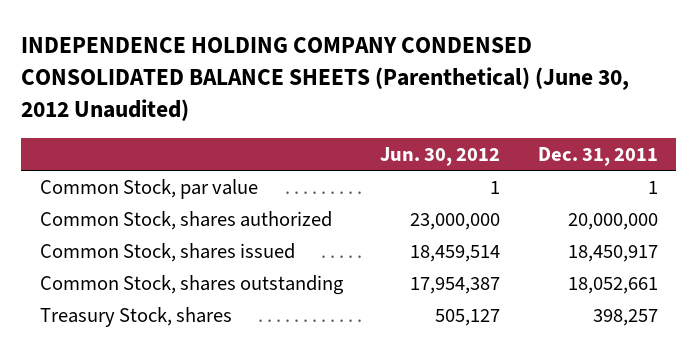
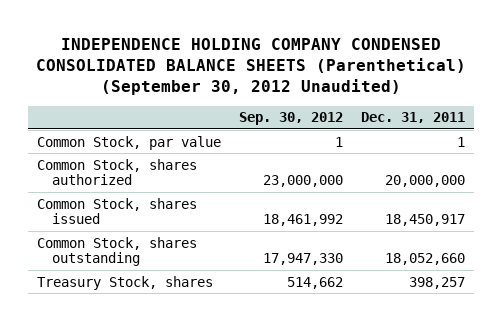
[21,37,630,122] INDEPENDENCE HOLDING COMPANY CONDENSED CONSOLIDATED BALANCE SHEETS (Parenthetical) (June 30, 2012 Unaudited) -> [35,37,466,96] INDEPENDENCE HOLDING COMPANY CONDENSED CONSOLIDATED BALANCE SHEETS (Parenthetical) (September 30, 2012 Unaudited)
[380,146,501,166] Jun. 30, 2012 -> none
none -> [238,112,343,126] Sep. 30, 2012
[567,276,658,294] 18,052,661 -> [384,253,465,266] 18,052,660

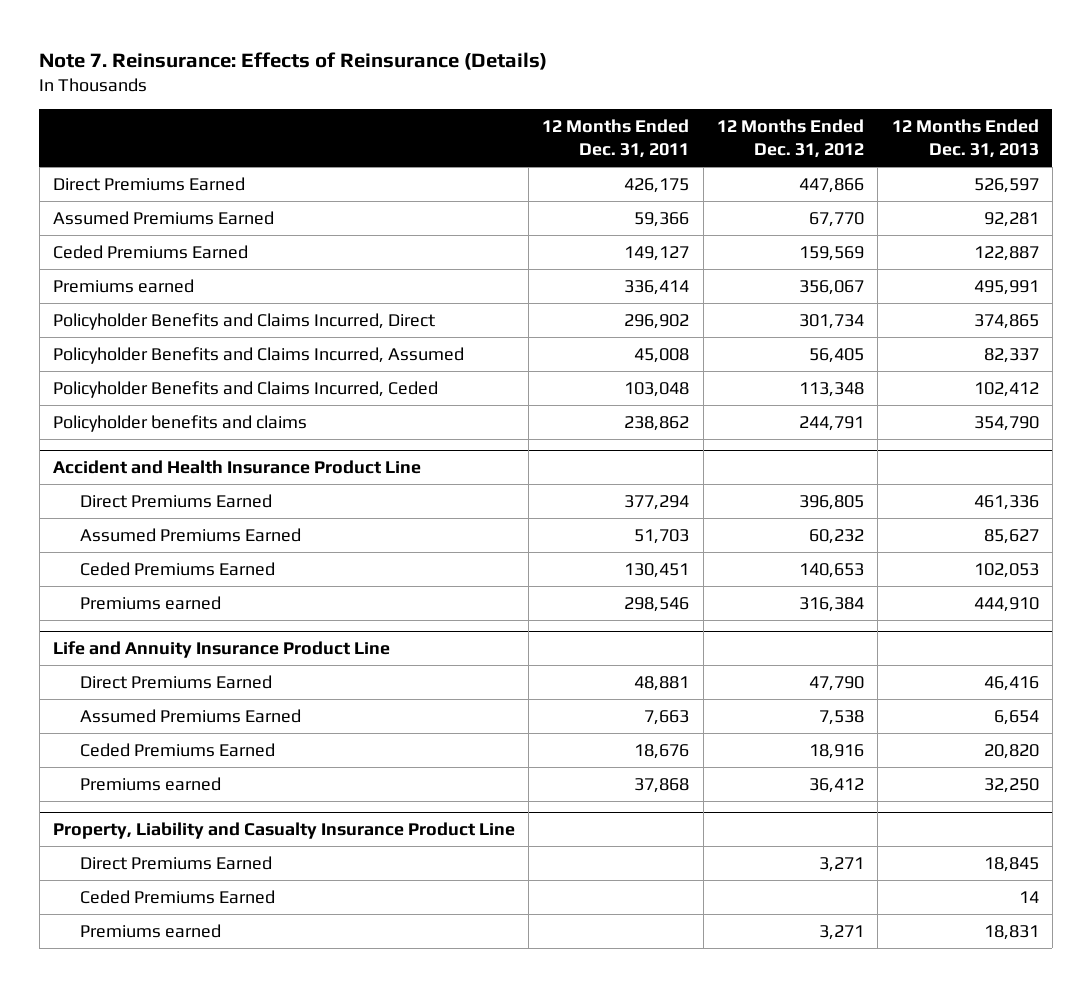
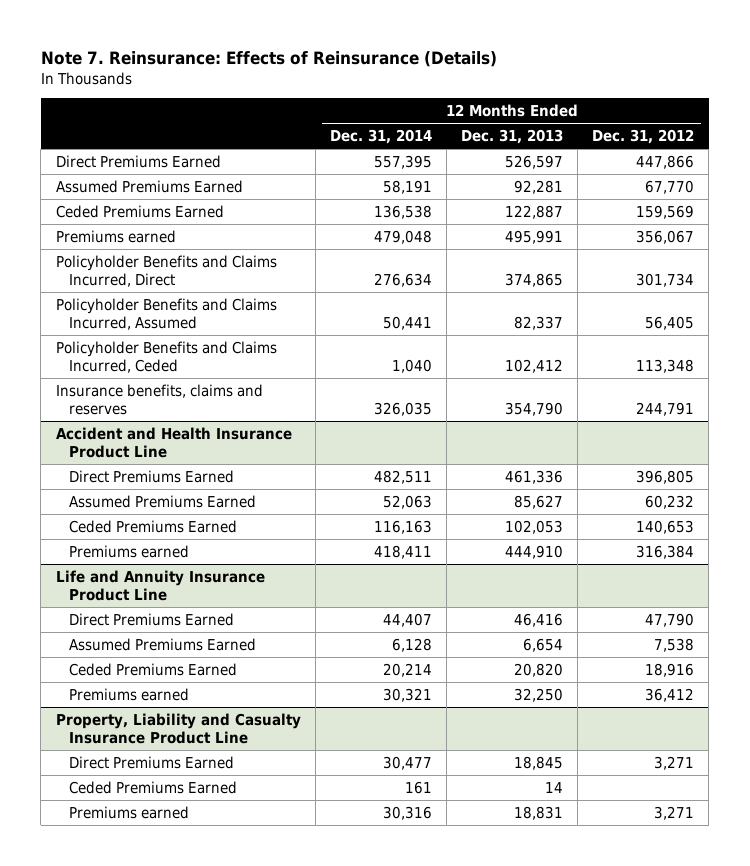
[542,119,690,159] 12 Months Ended Dec. 31, 2011 -> none
none -> [329,129,432,145] Dec. 31, 2014
[52,414,307,432] Policyholder benefits and claims -> [55,383,263,416] Insurance benefits, claims and reserves

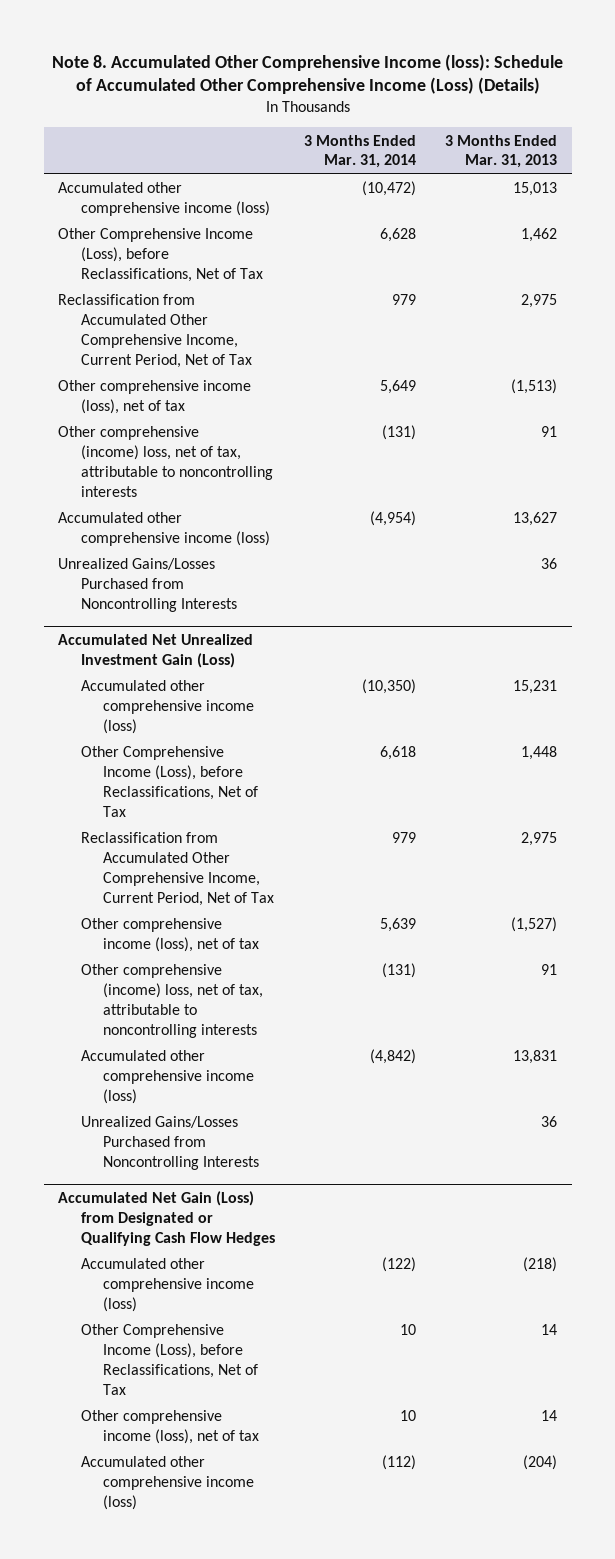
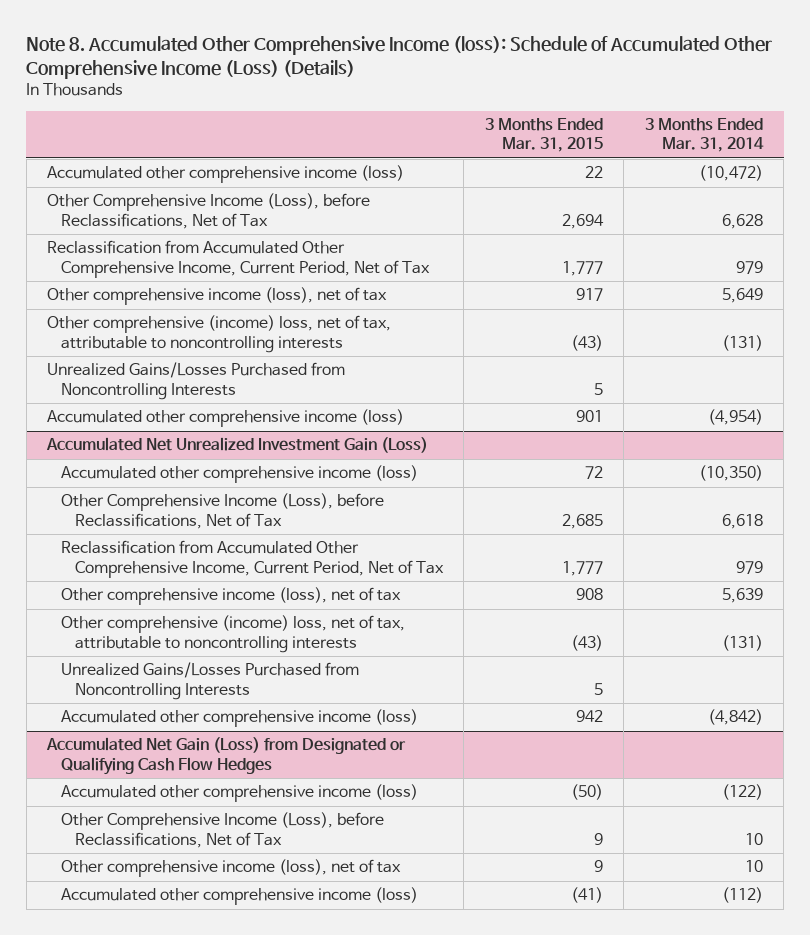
[445,134,558,169] 3 Months Ended Mar. 31, 2013 -> none
none -> [484,117,603,153] 3 Months Ended Mar. 31, 2015
[58,512,270,547] Accumulated other comprehensive income (loss) -> [47,409,405,428] Accumulated other comprehensive income (loss)
[80,1050,254,1104] Accumulated other comprehensive income (loss) -> [61,709,419,728] Accumulated other comprehensive income (loss)

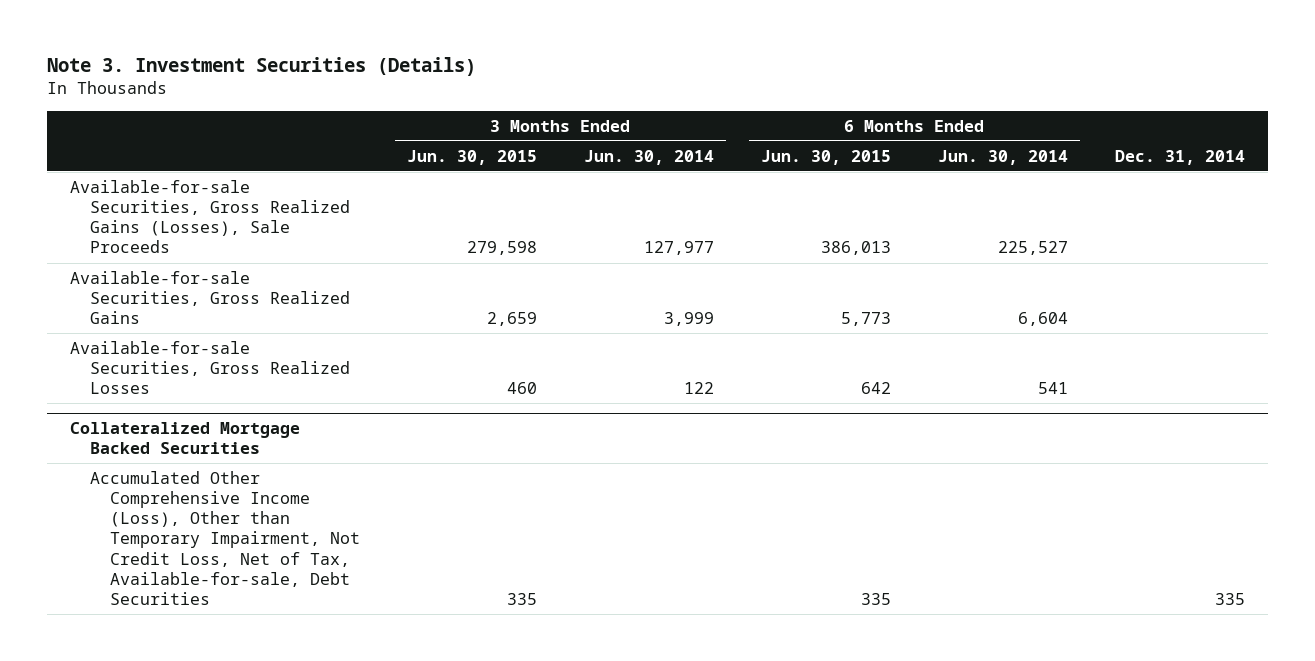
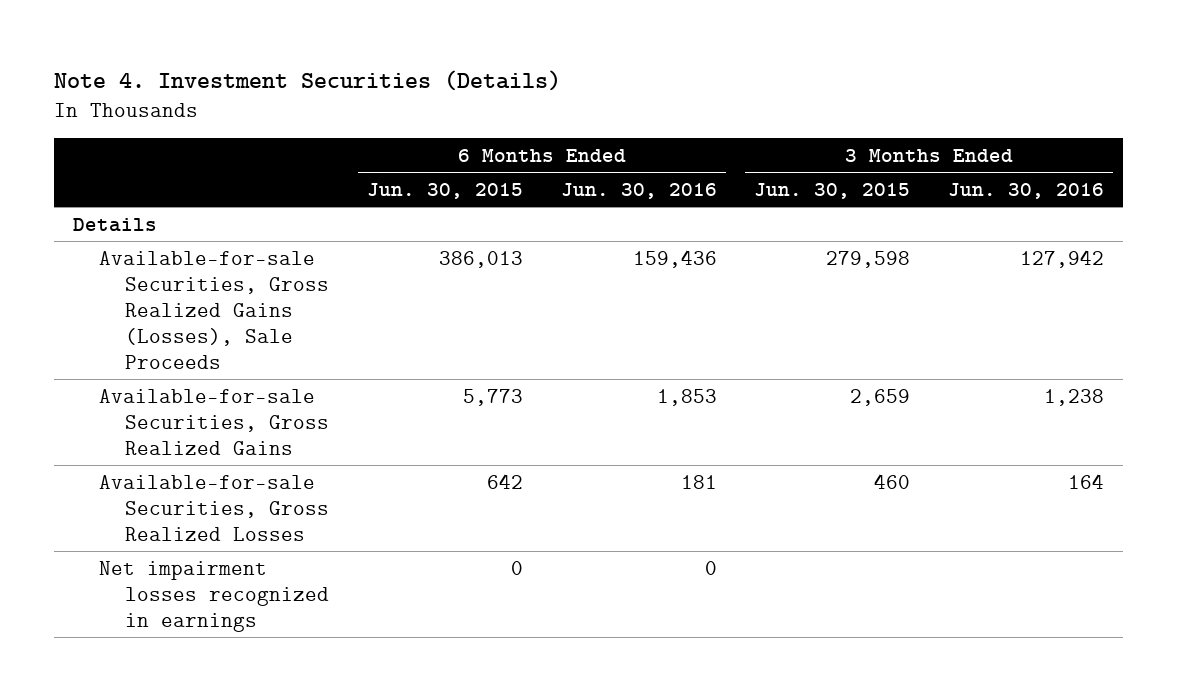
[46,57,476,77] Note 3. Investment Securities (Details) -> [54,69,562,91] Note 4. Investment Securities (Details)
[583,149,714,165] Jun. 30, 2014 -> none
[937,149,1068,165] Jun. 30, 2014 -> none
[1114,149,1245,165] Dec. 31, 2014 -> none
none -> [560,182,717,199] Jun. 30, 2016
none -> [948,182,1105,199] Jun. 30, 2016
none -> [73,217,158,232] Details
[70,422,301,455] Collateralized Mortgage Backed Securities -> none
[90,470,360,606] Accumulated Other Comprehensive Income (Loss), Other than Temporary Impairment, Not Credit Loss, Net of Tax, Available-for-sale, Debt Securities -> none
none -> [99,560,330,632] Net impairment losses recognized in earnings

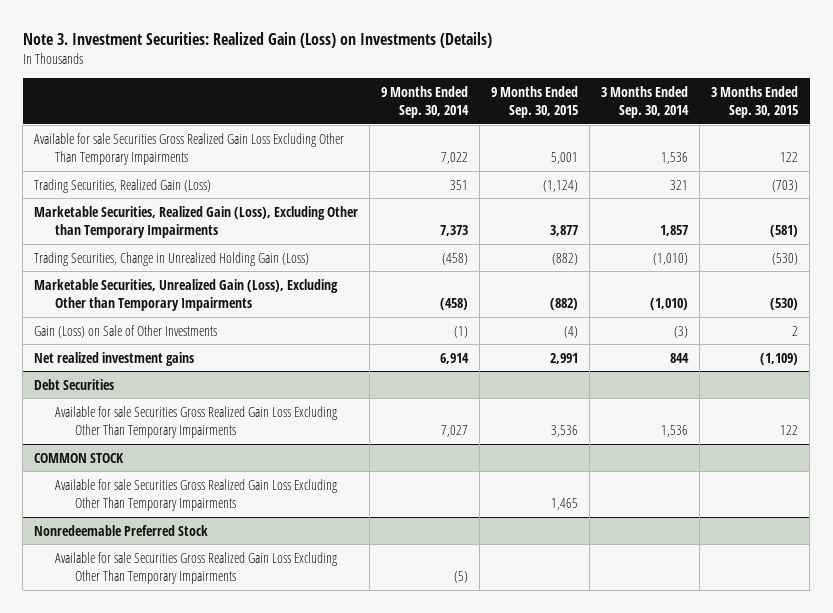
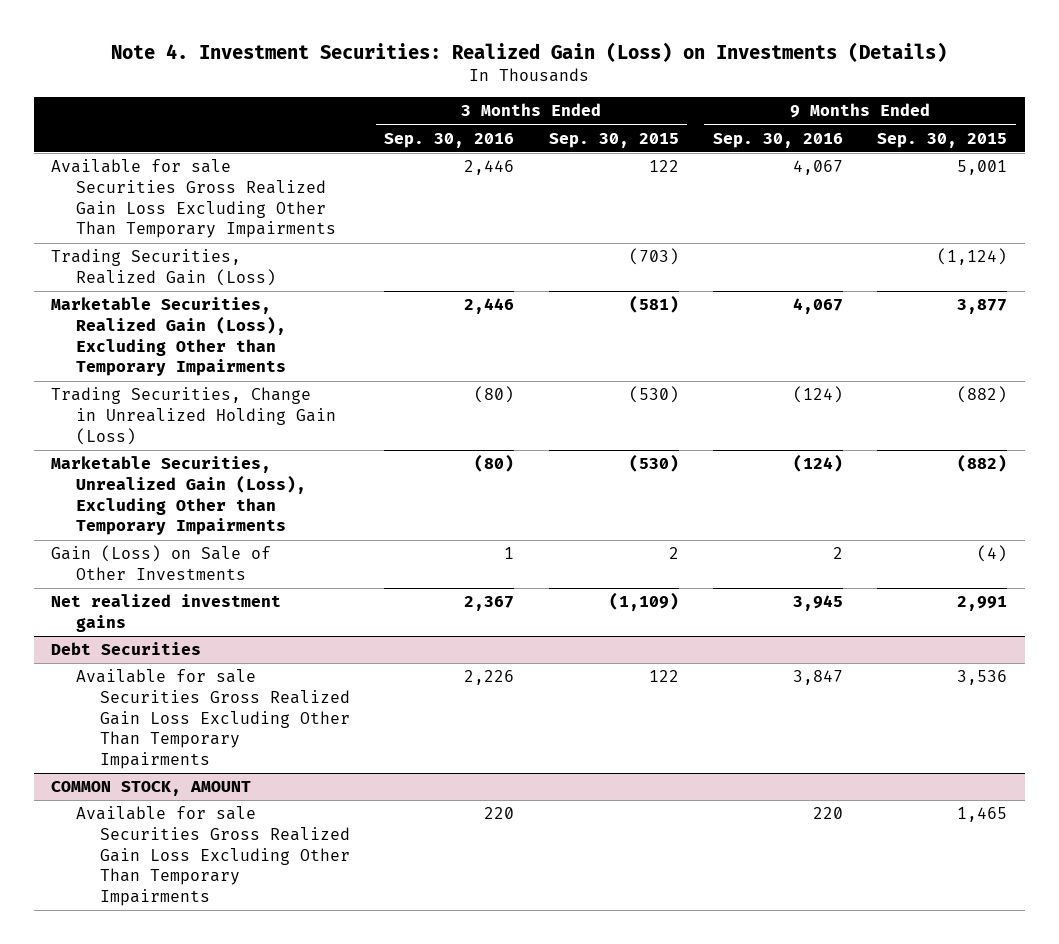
[22,31,492,48] Note 3. Investment Securities: Realized Gain (Loss) on Investments (Details) -> [111,42,948,63] Note 4. Investment Securities: Realized Gain (Loss) on Investments (Details)
[381,85,470,118] 9 Months Ended Sep. 30, 2014 -> none
[601,85,690,118] 3 Months Ended Sep. 30, 2014 -> none
none -> [384,132,515,148] Sep. 30, 2016
none -> [712,132,843,148] Sep. 30, 2016
[34,452,125,463] COMMON STOCK -> [51,781,252,797] COMMON STOCK, AMOUNT
[34,524,209,536] Nonredeemable Preferred Stock -> none
[54,551,337,584] Available for sale Securities Gross Realized Gain Loss Excluding Other Than Temporary Impairments -> none

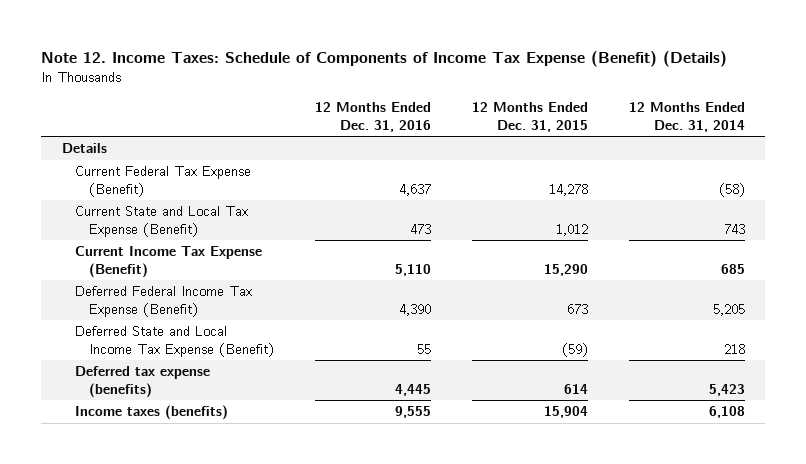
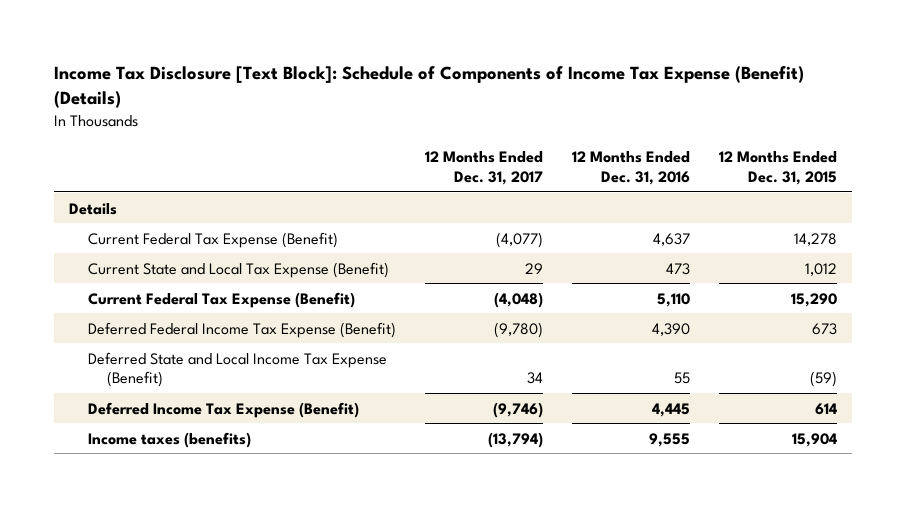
[41,51,728,68] Note 12. Income Taxes: Schedule of Components of Income Tax Expense (Benefit) (Details) -> [54,66,805,109] Income Tax Disclosure [Text Block]: Schedule of Components of Income Tax Expense (Benefit) (Details)
[628,102,745,132] 12 Months Ended Dec. 31, 2014 -> none
none -> [425,151,544,185] 12 Months Ended Dec. 31, 2017
[75,246,263,278] Current Income Tax Expense (Benefit) -> [88,291,356,308] Current Federal Tax Expense (Benefit)
[75,366,211,398] Deferred tax expense (benefits) -> [88,401,360,418] Deferred Income Tax Expense (Benefit)

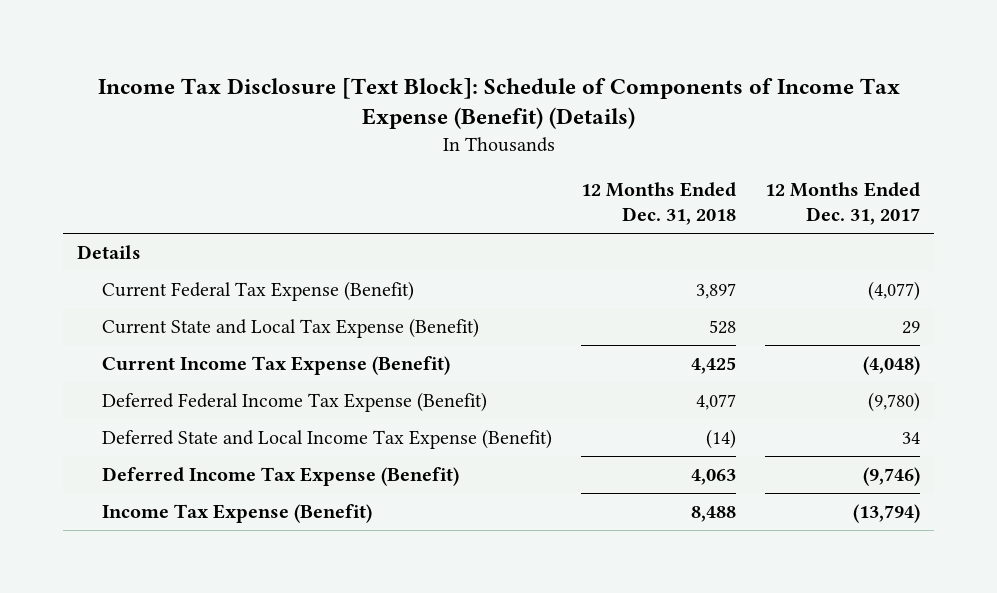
[572,151,691,185] 12 Months Ended Dec. 31, 2016 -> none
[719,151,838,185] 12 Months Ended Dec. 31, 2015 -> none
none -> [580,181,736,226] 12 Months Ended Dec. 31, 2018
[88,291,356,308] Current Federal Tax Expense (Benefit) -> [101,355,450,375] Current Income Tax Expense (Benefit)
[88,431,252,448] Income taxes (benefits) -> [101,503,372,523] Income Tax Expense (Benefit)

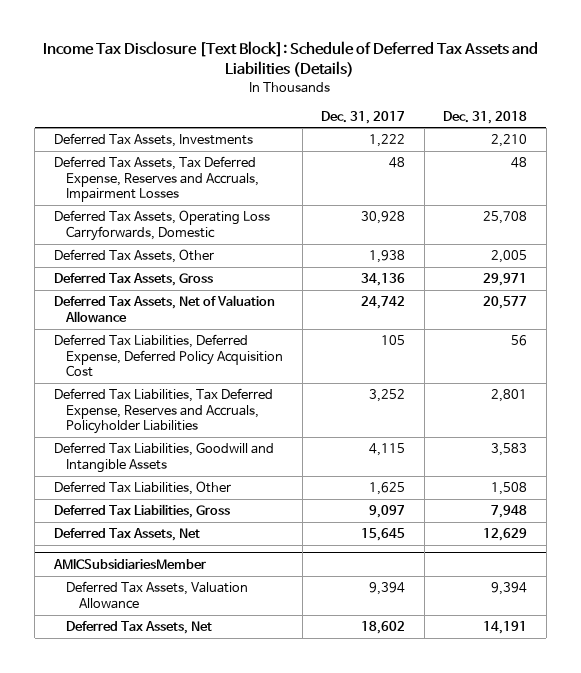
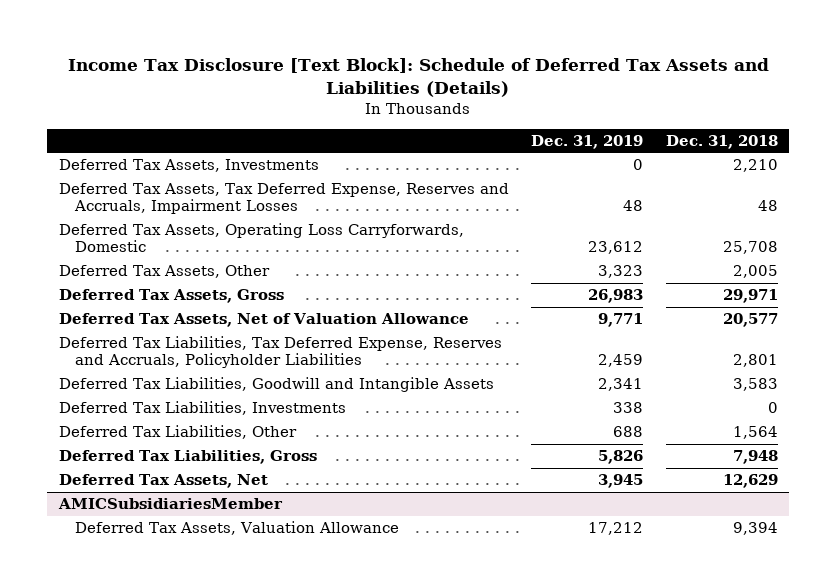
[321,110,406,124] Dec. 31, 2017 -> none
none -> [531,134,644,149] Dec. 31, 2019
[53,334,284,378] Deferred Tax Liabilities, Deferred Expense, Deferred Policy Acquisition Cost -> none
none -> [58,401,346,416] Deferred Tax Liabilities, Investments
[491,482,528,496] 1,508 -> [732,426,778,440] 1,564
[66,621,213,635] Deferred Tax Assets, Net -> none

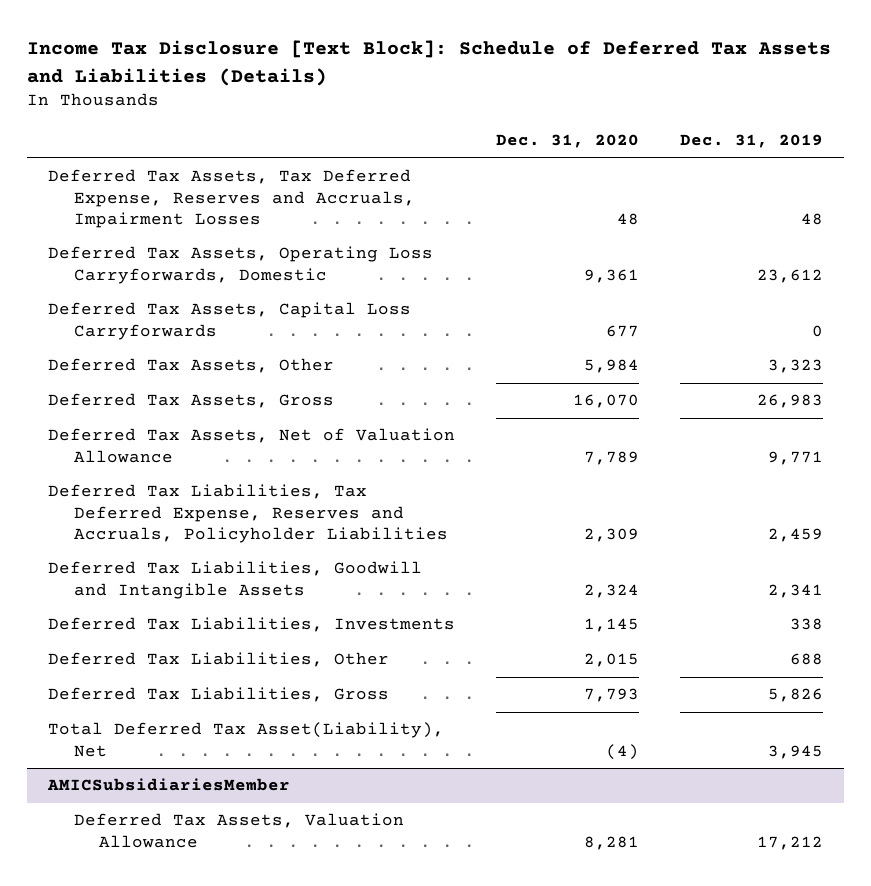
[665,134,778,149] Dec. 31, 2018 -> none
none -> [495,134,639,149] Dec. 31, 2020
[58,159,319,173] Deferred Tax Assets, Investments -> none
none -> [47,302,411,340] Deferred Tax Assets, Capital Loss Carryforwards
[58,474,268,489] Deferred Tax Assets, Net -> [47,722,444,757] Total Deferred Tax Asset(Liability), Net

